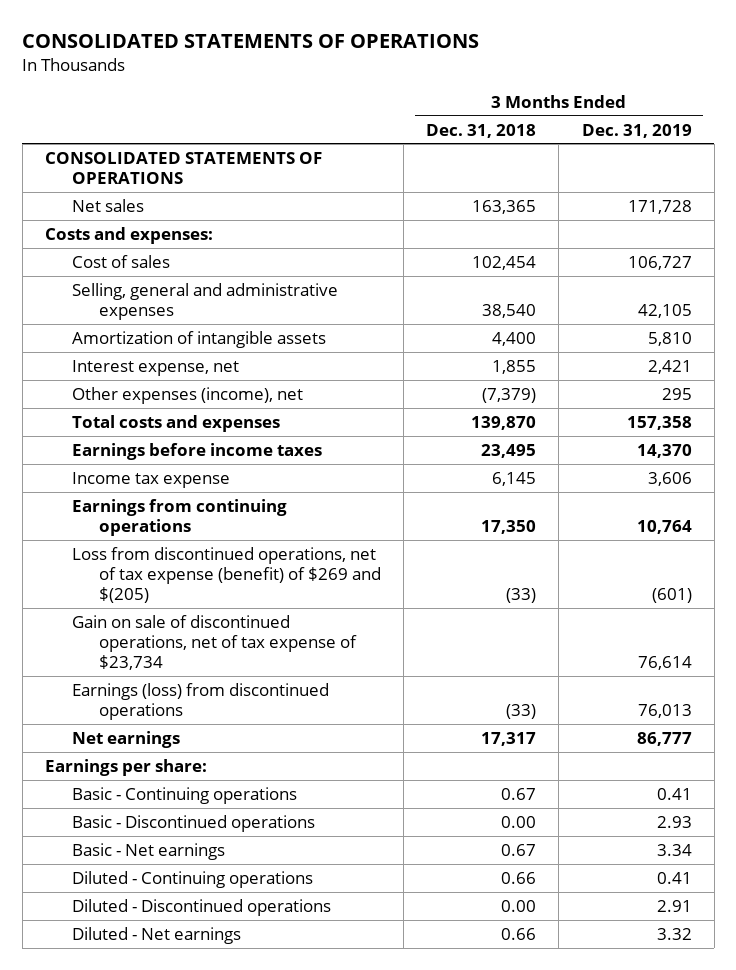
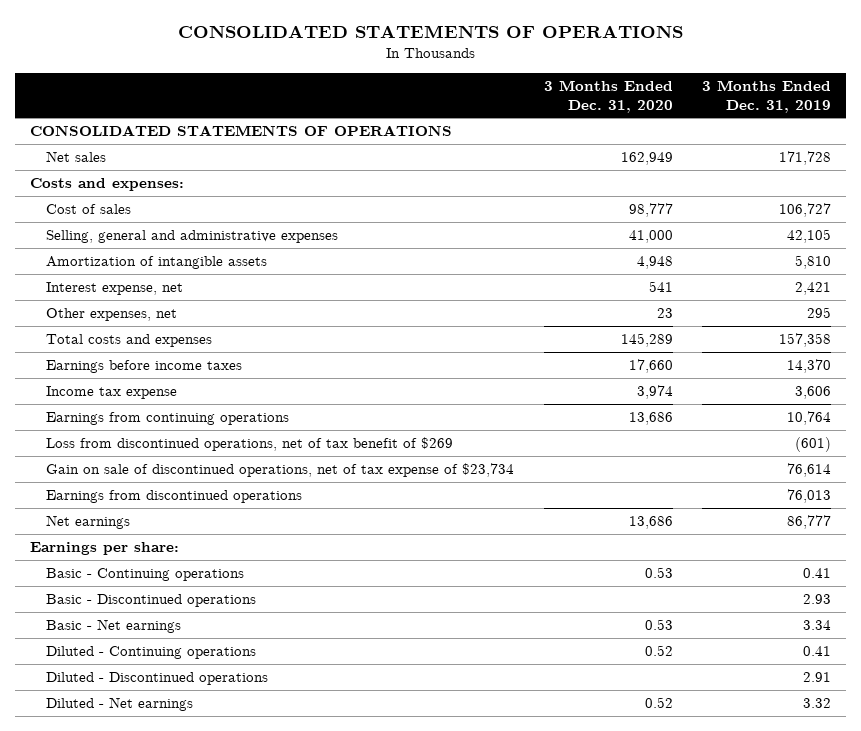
[426,123,537,138] Dec. 31, 2018 -> none
none -> [543,80,673,113] 3 Months Ended Dec. 31, 2020
[71,386,303,404] Other expenses (income), net -> [46,307,178,321] Other expenses, net
[71,546,381,604] Loss from discontinued operations, net of tax expense (benefit) of $269 and $(205) -> [46,436,454,451] Loss from discontinued operations, net of tax benefit of $269
[71,682,329,721] Earnings (loss) from discontinued operations -> [46,489,303,503] Earnings from discontinued operations

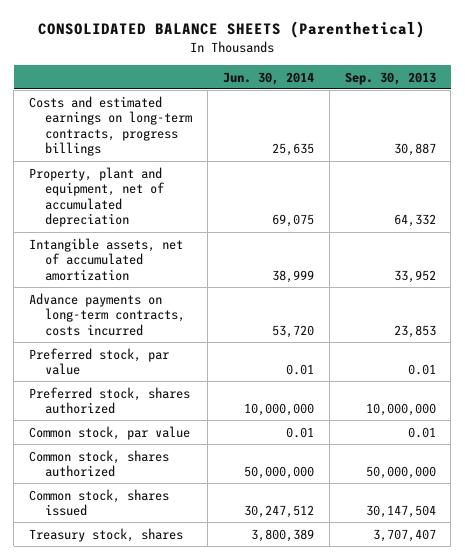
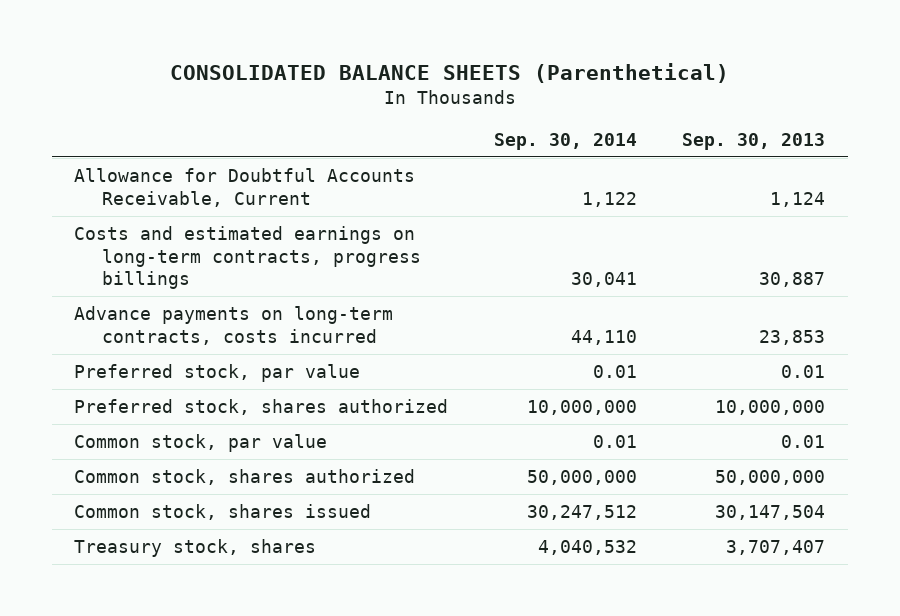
[222,71,314,85] Jun. 30, 2014 -> none
none -> [493,132,637,150] Sep. 30, 2014
none -> [74,168,416,207] Allowance for Doubtful Accounts Receivable, Current
[29,166,166,228] Property, plant and equipment, net of accumulated depreciation -> none
[29,237,184,281] Intangible assets, net of accumulated amortization -> none

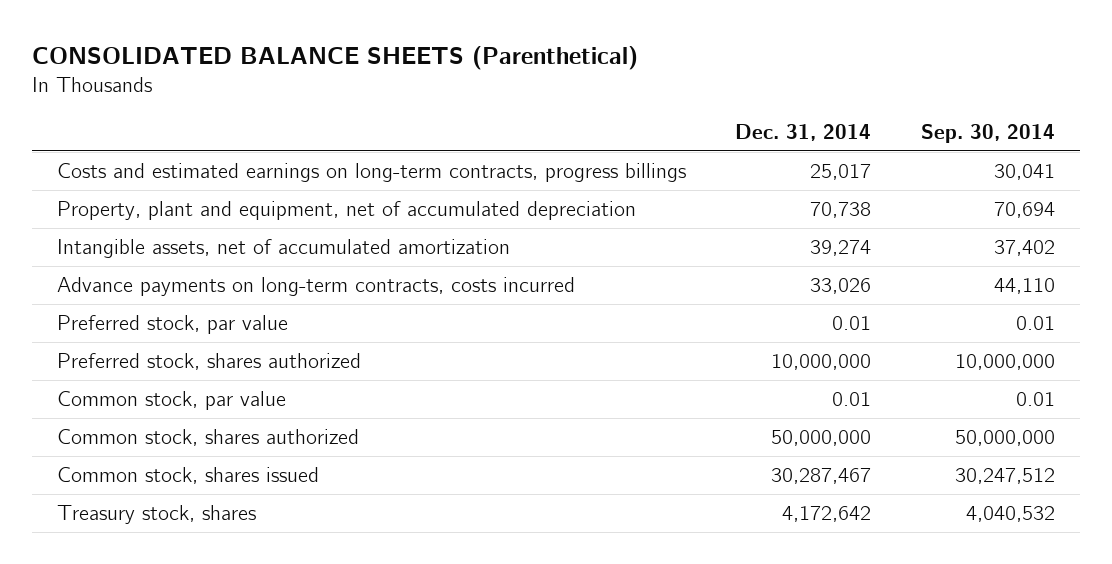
[682,132,826,150] Sep. 30, 2013 -> none
none -> [735,123,872,141] Dec. 31, 2014
[74,168,416,207] Allowance for Doubtful Accounts Receivable, Current -> none
none -> [57,201,637,221] Property, plant and equipment, net of accumulated depreciation
none -> [57,239,511,259] Intangible assets, net of accumulated amortization

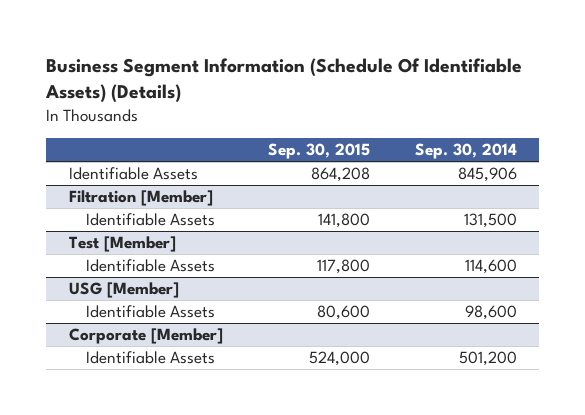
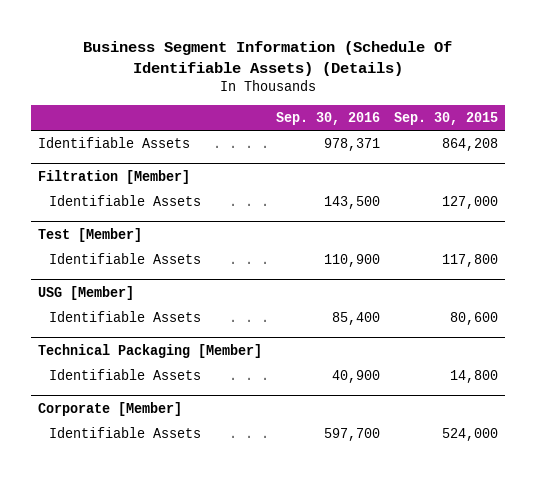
[414,143,517,160] Sep. 30, 2014 -> none
none -> [276,111,381,125] Sep. 30, 2016
[317,213,370,229] 141,800 -> [442,196,499,210] 127,000
none -> [38,343,263,358] Technical Packaging [Member]
none -> [49,369,202,381] Identifiable Assets

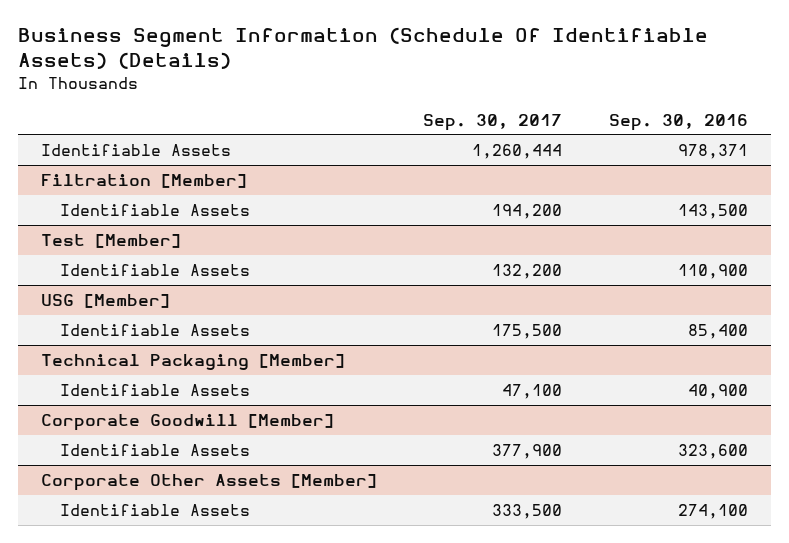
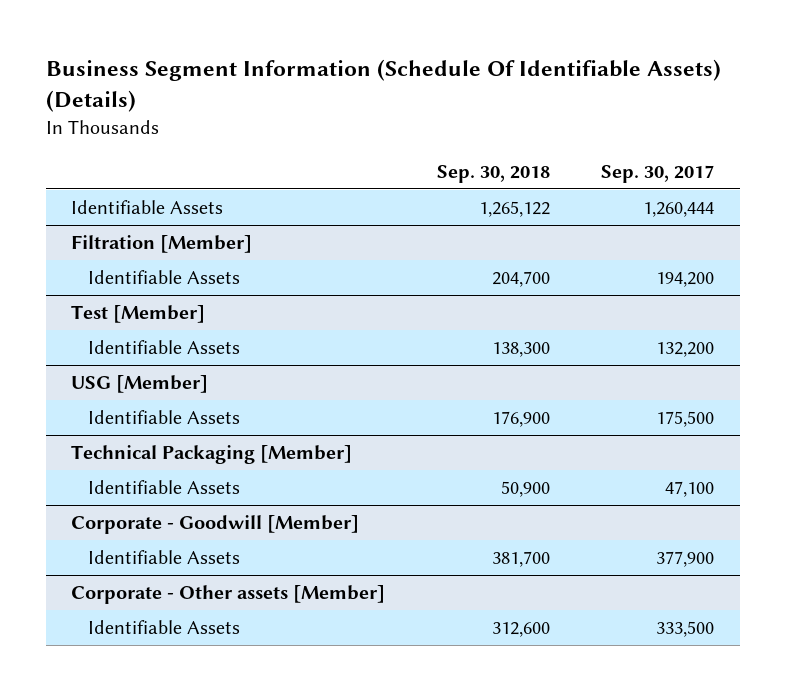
[609,113,749,131] Sep. 30, 2016 -> none
none -> [436,164,550,183] Sep. 30, 2018
[40,413,334,431] Corporate Goodwill [Member] -> [71,515,360,535] Corporate - Goodwill [Member]
[40,473,377,491] Corporate Other Assets [Member] -> [71,585,386,605] Corporate - Other assets [Member]

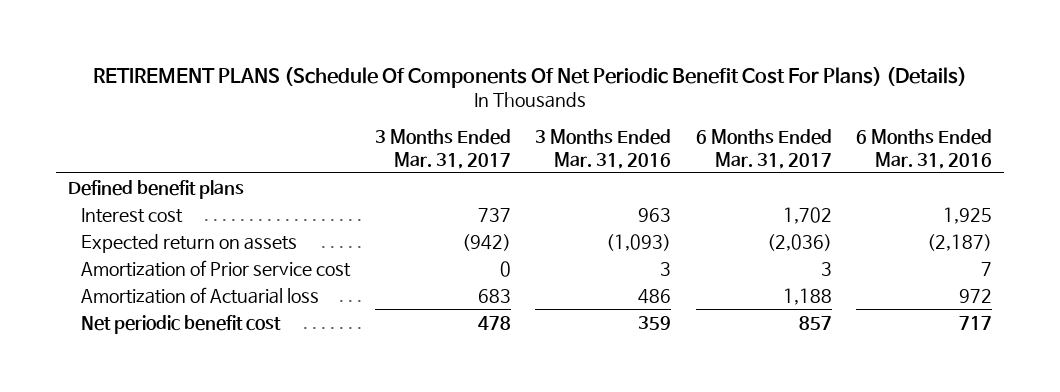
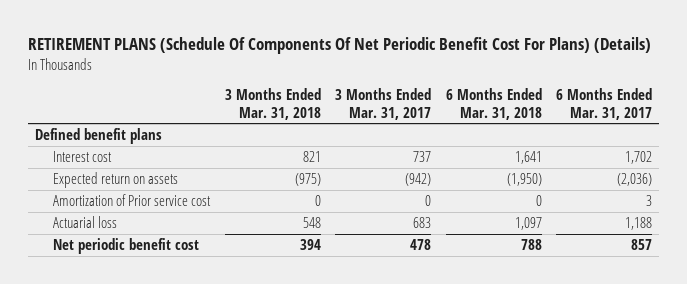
[535,129,672,169] 3 Months Ended Mar. 31, 2016 -> none
[856,129,993,169] 6 Months Ended Mar. 31, 2016 -> none
none -> [224,88,321,120] 3 Months Ended Mar. 31, 2018
none -> [445,88,542,120] 6 Months Ended Mar. 31, 2018
[81,286,320,304] Amortization of Actuarial loss -> [53,216,118,229] Actuarial loss

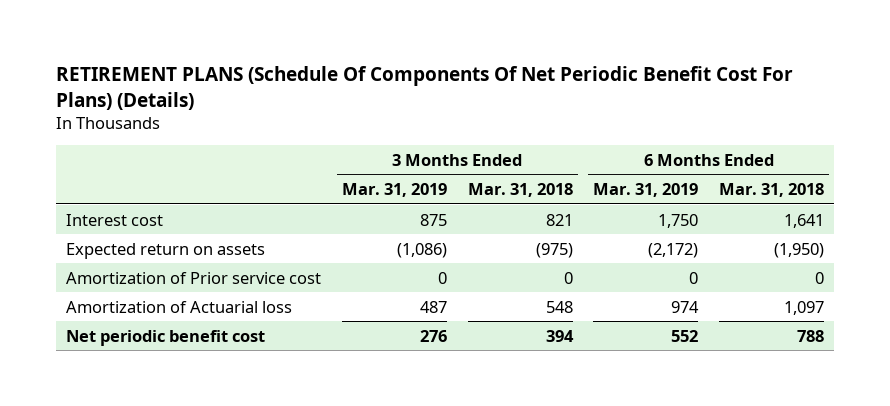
[335,88,432,120] 3 Months Ended Mar. 31, 2017 -> none
[555,88,652,120] 6 Months Ended Mar. 31, 2017 -> none
none -> [342,182,448,197] Mar. 31, 2019
none -> [593,182,699,197] Mar. 31, 2019
[35,128,163,145] Defined benefit plans -> none
[53,216,118,229] Actuarial loss -> [66,300,293,313] Amortization of Actuarial loss

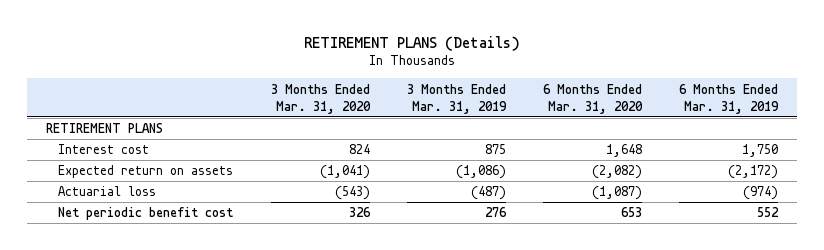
[56,66,794,110] RETIREMENT PLANS (Schedule Of Components Of Net Periodic Benefit Cost For Plans) (Details) -> [304,35,521,51] RETIREMENT PLANS (Details)
[467,182,573,197] Mar. 31, 2018 -> none
[718,182,824,197] Mar. 31, 2018 -> none
none -> [270,83,371,114] 3 Months Ended Mar. 31, 2020
none -> [543,83,644,114] 6 Months Ended Mar. 31, 2020
none -> [45,123,163,134] RETIREMENT PLANS
[66,271,322,284] Amortization of Prior service cost -> none
[66,300,293,313] Amortization of Actuarial loss -> [58,186,157,197] Actuarial loss
[420,300,448,313] 487 -> [470,186,506,201] (487)
[671,300,700,313] 974 -> [743,186,779,201] (974)

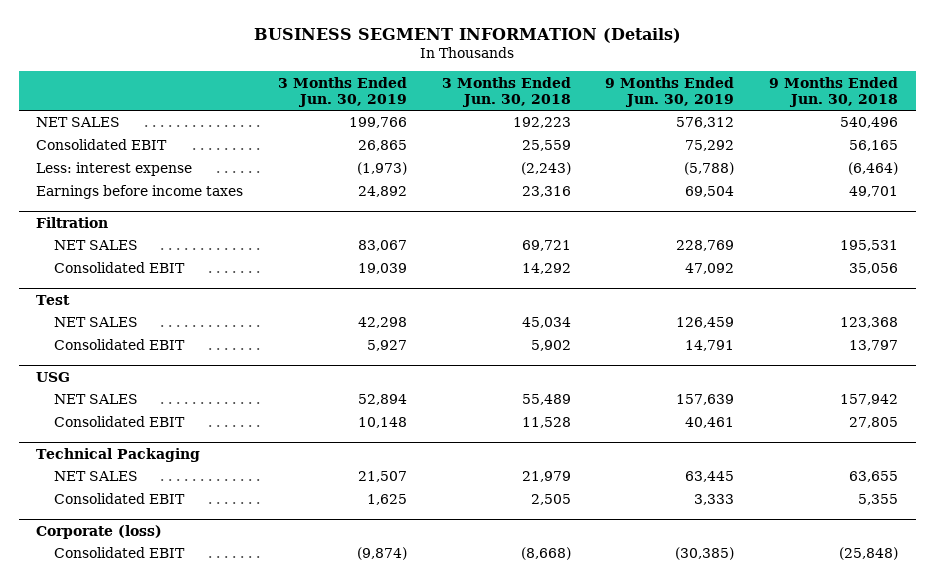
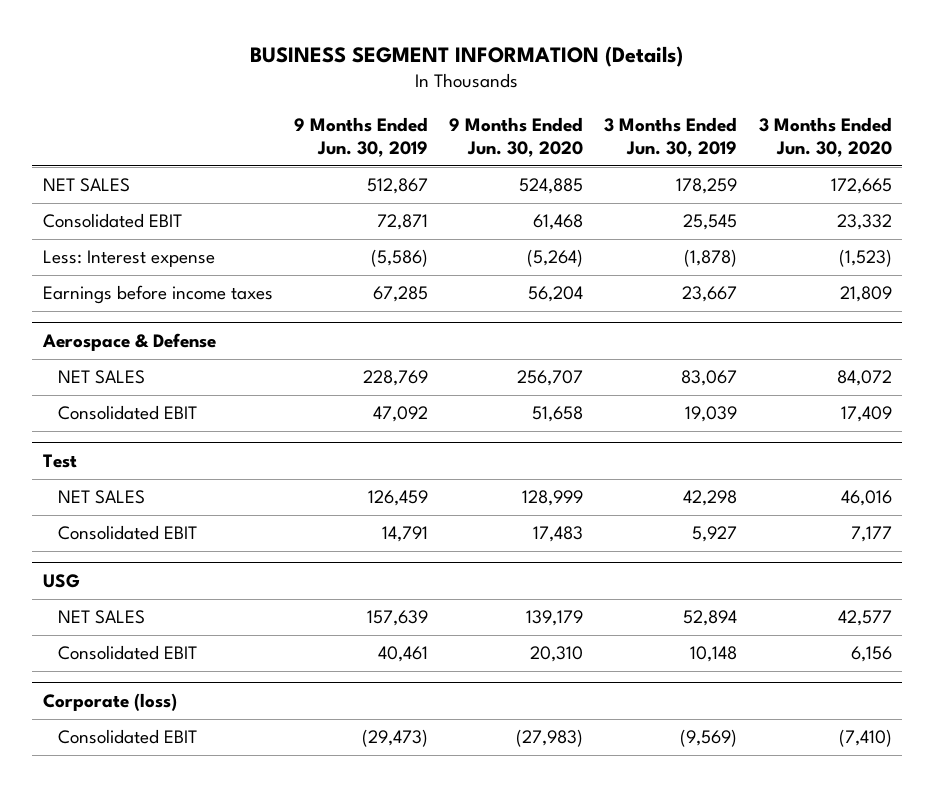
[441,76,571,108] 3 Months Ended Jun. 30, 2018 -> none
[769,76,899,108] 9 Months Ended Jun. 30, 2018 -> none
none -> [449,116,584,157] 9 Months Ended Jun. 30, 2020
none -> [758,116,892,157] 3 Months Ended Jun. 30, 2020
[35,216,108,228] Filtration -> none
[348,117,407,129] 199,766 -> [676,178,738,195] 178,259
[676,117,735,129] 576,312 -> [366,178,428,195] 512,867
[357,140,407,152] 26,865 -> [683,214,738,231] 25,545
[685,140,735,152] 75,292 -> [376,214,428,231] 72,871
[35,162,192,177] Less: interest expense -> [42,250,215,268] Less: Interest expense
[356,162,407,176] (1,973) -> [684,249,738,268] (1,878)
[684,162,735,176] (5,788) -> [370,249,428,268] (5,586)
[357,186,407,198] 24,892 -> [682,286,738,303] 23,667
[685,186,735,198] 69,504 -> [372,286,428,303] 67,285
none -> [41,332,216,351] Aerospace & Defense
[35,447,200,462] Technical Packaging -> none
[53,471,138,482] NET SALES -> none
[53,493,185,505] Consolidated EBIT -> none
[356,547,407,561] (9,874) -> [680,729,738,748] (9,569)
[675,547,735,561] (30,385) -> [361,729,428,748] (29,473)

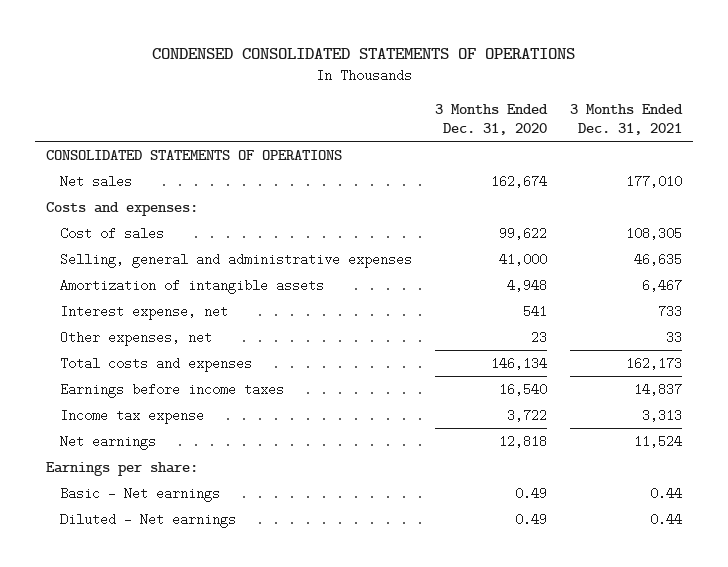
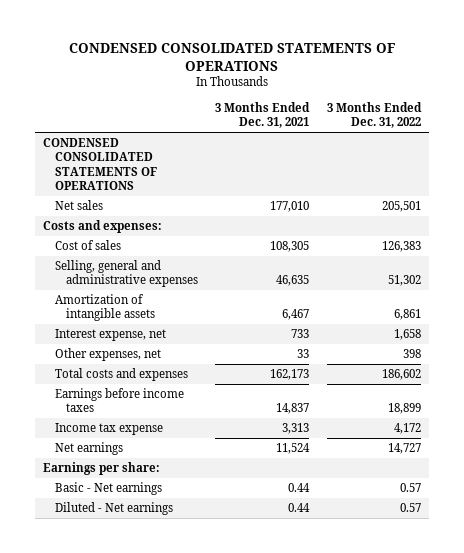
[435,103,549,136] 3 Months Ended Dec. 31, 2020 -> none
none -> [326,102,422,129] 3 Months Ended Dec. 31, 2022
[46,149,343,160] CONSOLIDATED STATEMENTS OF OPERATIONS -> [43,138,157,190] CONDENSED CONSOLIDATED STATEMENTS OF OPERATIONS

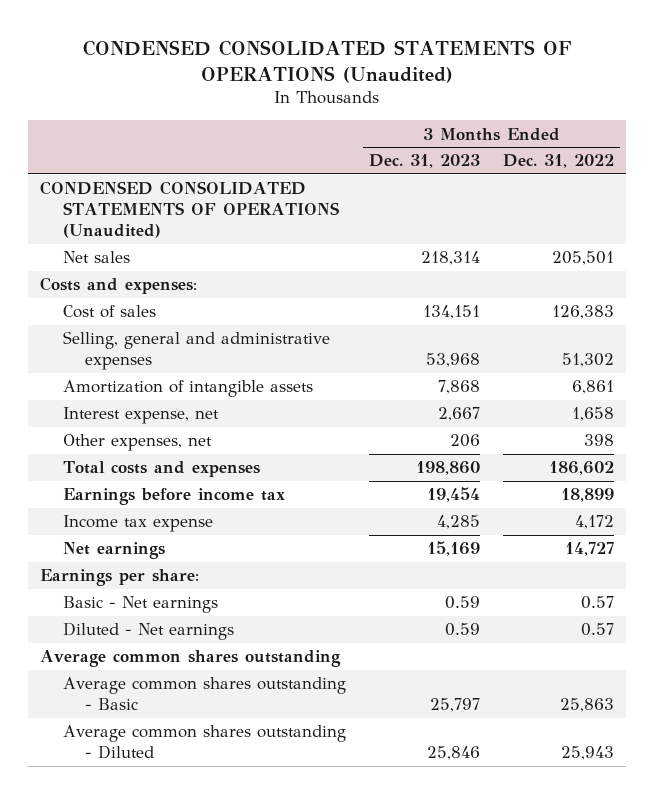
[69,42,396,71] CONDENSED CONSOLIDATED STATEMENTS OF OPERATIONS -> [83,39,573,83] CONDENSED CONSOLIDATED STATEMENTS OF OPERATIONS (Unaudited)
[215,102,311,129] 3 Months Ended Dec. 31, 2021 -> none
none -> [368,154,480,169] Dec. 31, 2023
[43,138,157,190] CONDENSED CONSOLIDATED STATEMENTS OF OPERATIONS -> [40,181,339,239] CONDENSED CONSOLIDATED STATEMENTS OF OPERATIONS (Unaudited)
[54,388,184,413] Earnings before income taxes -> [62,488,285,506] Earnings before income tax
none -> [40,650,342,668] Average common shares outstanding
none -> [62,677,346,711] Average common shares outstanding - Basic
none -> [62,725,346,760] Average common shares outstanding - Diluted

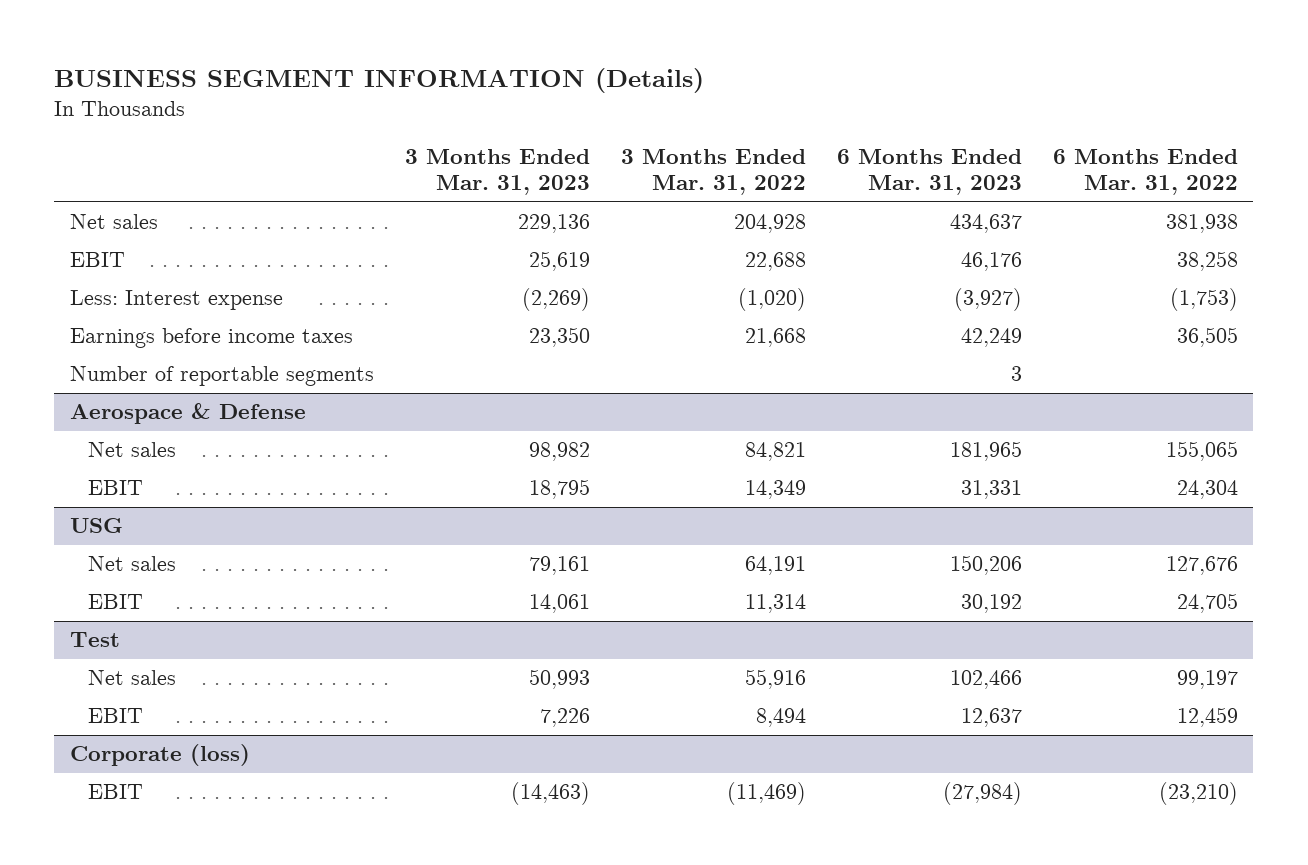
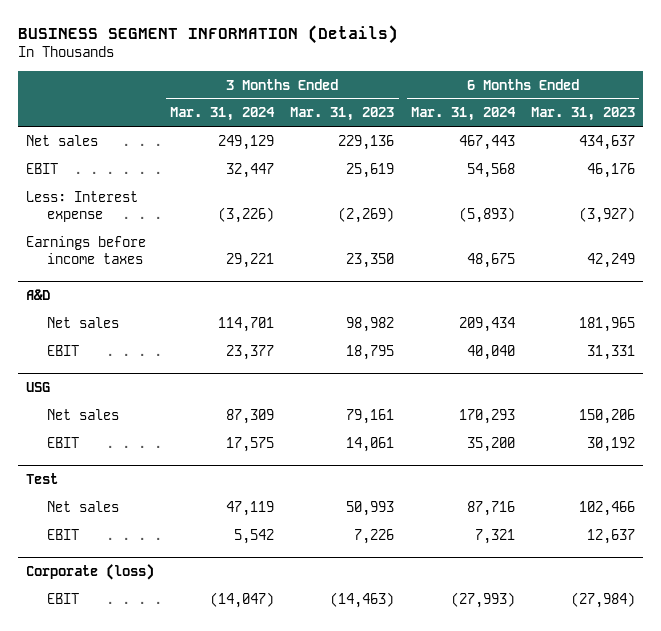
[620,148,806,195] 3 Months Ended Mar. 31, 2022 -> none
[1052,148,1238,195] 6 Months Ended Mar. 31, 2022 -> none
none -> [170,107,276,122] Mar. 31, 2024
none -> [410,107,516,122] Mar. 31, 2024
[69,366,374,387] Number of reportable segments -> none
[69,403,306,425] Aerospace & Defense -> [26,289,51,301] A&D

